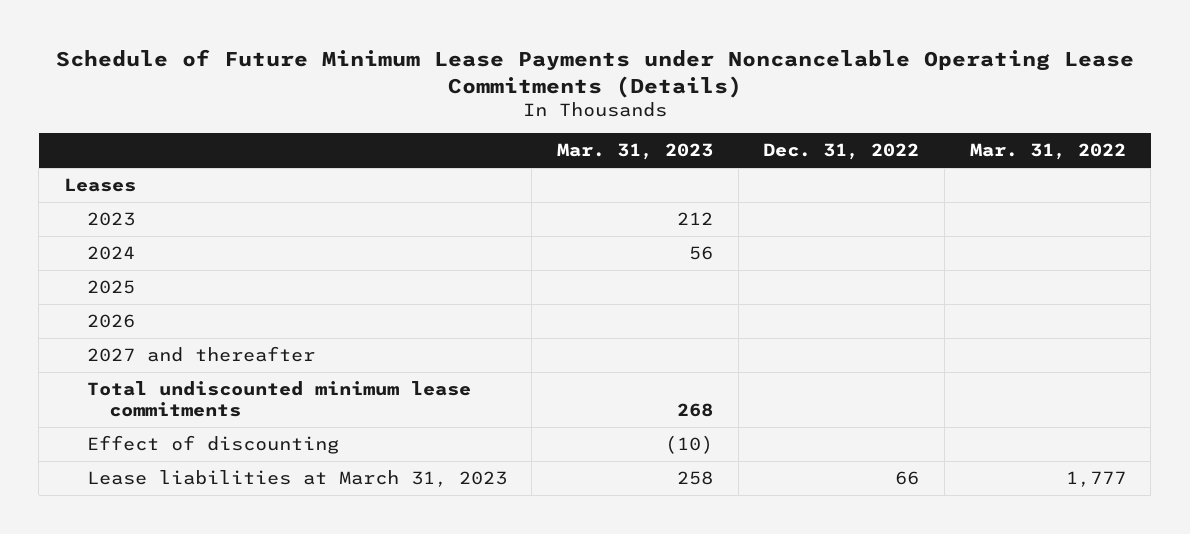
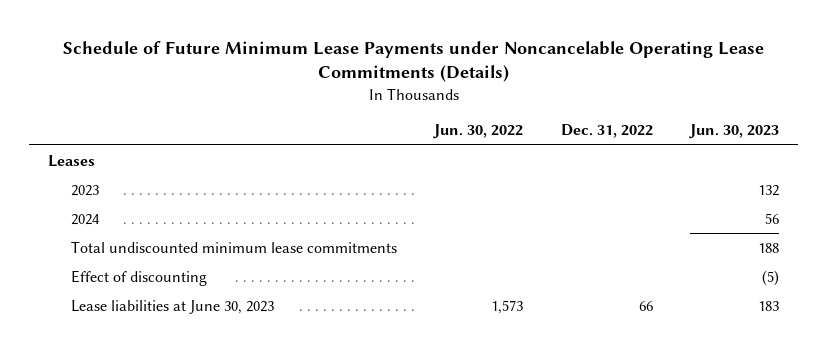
[556,143,713,161] Mar. 31, 2023 -> none
[969,143,1126,161] Mar. 31, 2022 -> none
none -> [433,124,524,140] Jun. 30, 2022
none -> [689,124,780,140] Jun. 30, 2023
[86,280,135,295] 2025 -> none
[86,314,135,329] 2026 -> none
[86,346,315,363] 2027 and thereafter -> none
[86,470,507,488] Lease liabilities at March 31, 2023 -> [70,299,274,314] Lease liabilities at June 30, 2023

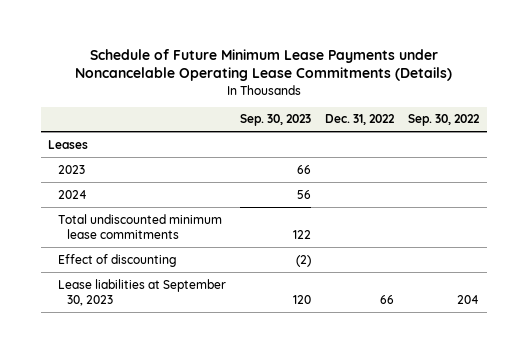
[433,124,524,140] Jun. 30, 2022 -> none
[689,124,780,140] Jun. 30, 2023 -> none
none -> [239,114,311,127] Sep. 30, 2023
none -> [408,114,481,127] Sep. 30, 2022
[70,299,274,314] Lease liabilities at June 30, 2023 -> [57,278,226,306] Lease liabilities at September 30, 2023

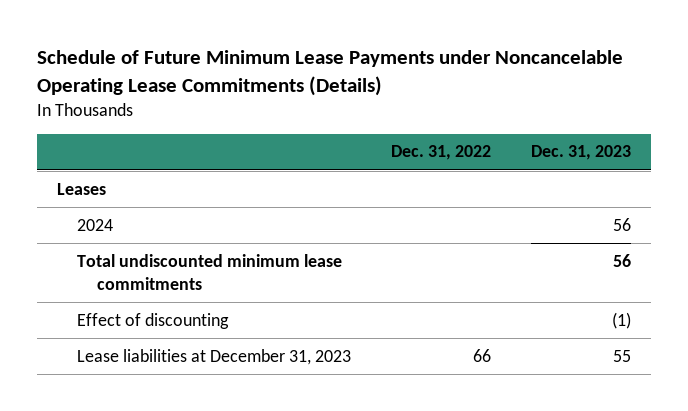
[239,114,311,127] Sep. 30, 2023 -> none
[408,114,481,127] Sep. 30, 2022 -> none
none -> [530,145,631,161] Dec. 31, 2023
[57,164,85,174] 2023 -> none
[57,278,226,306] Lease liabilities at September 30, 2023 -> [77,348,352,365] Lease liabilities at December 31, 2023

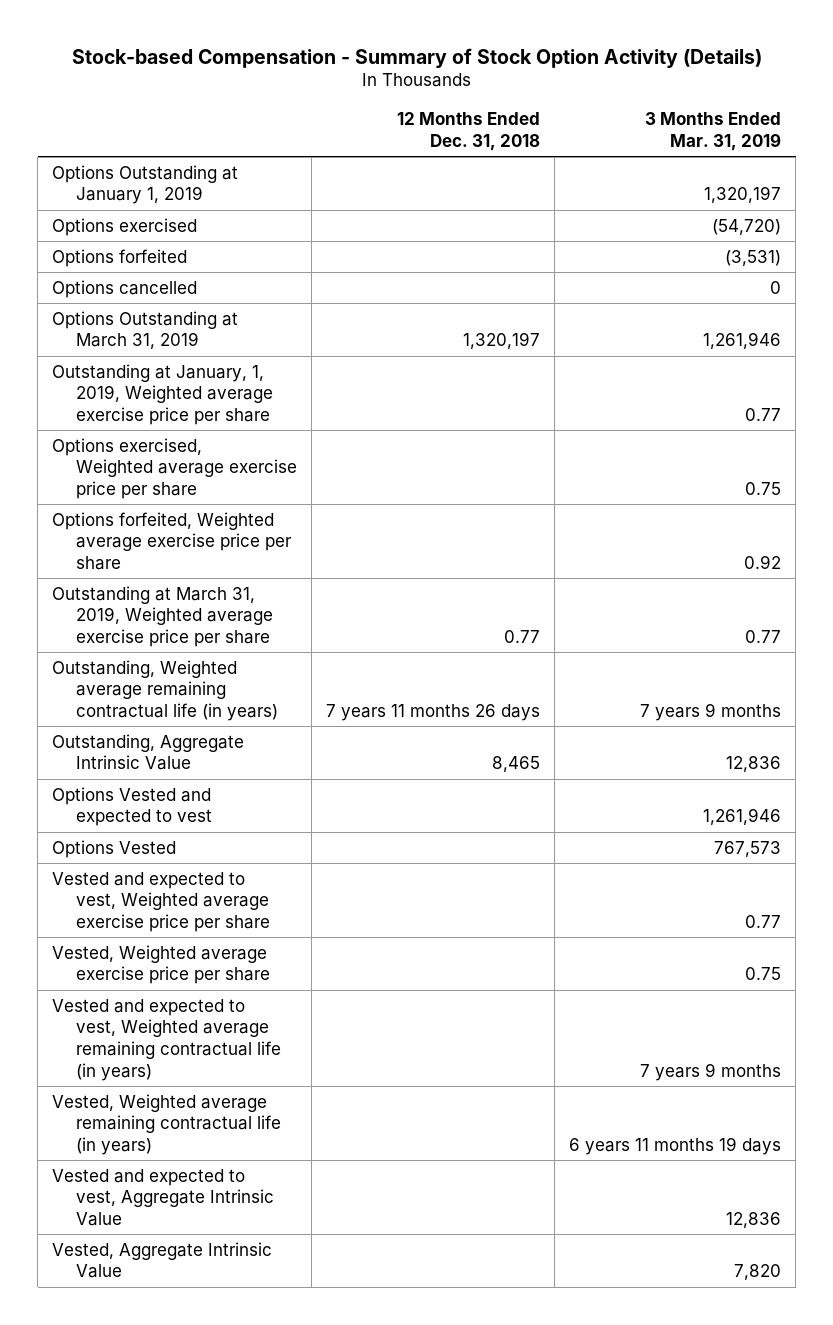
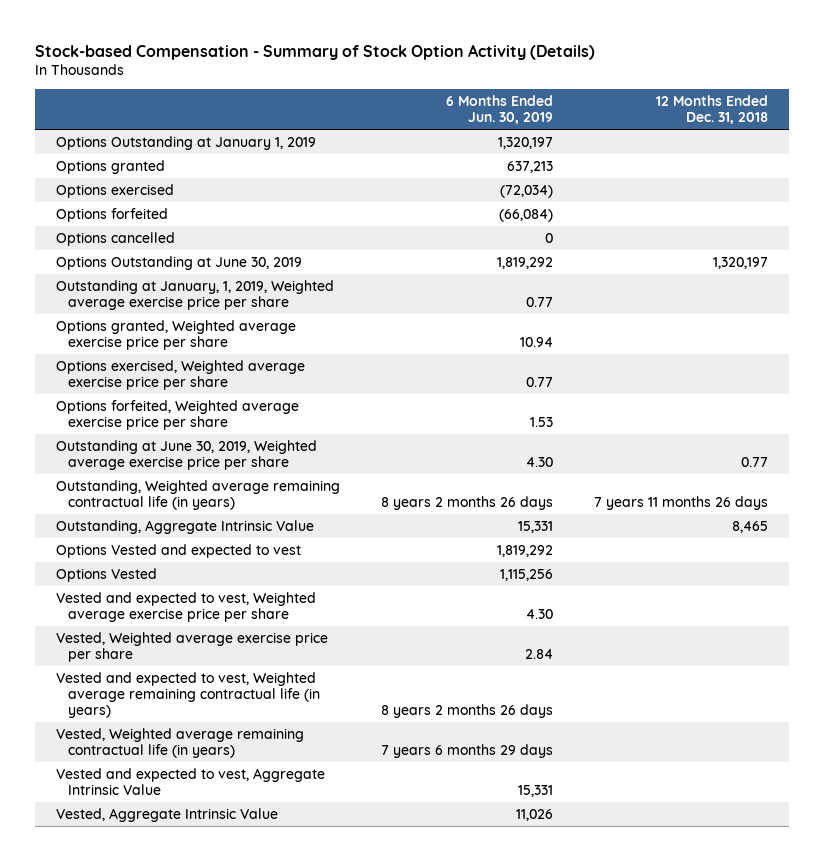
[645,111,782,151] 3 Months Ended Mar. 31, 2019 -> none
none -> [446,95,554,125] 6 Months Ended Jun. 30, 2019
none -> [55,159,165,174] Options granted
[52,310,239,350] Options Outstanding at March 31, 2019 -> [55,255,302,270] Options Outstanding at June 30, 2019
none -> [55,319,296,351] Options granted, Weighted average exercise price per share
[52,585,273,648] Outstanding at March 31, 2019, Weighted average exercise price per share -> [55,439,317,471] Outstanding at June 30, 2019, Weighted average exercise price per share

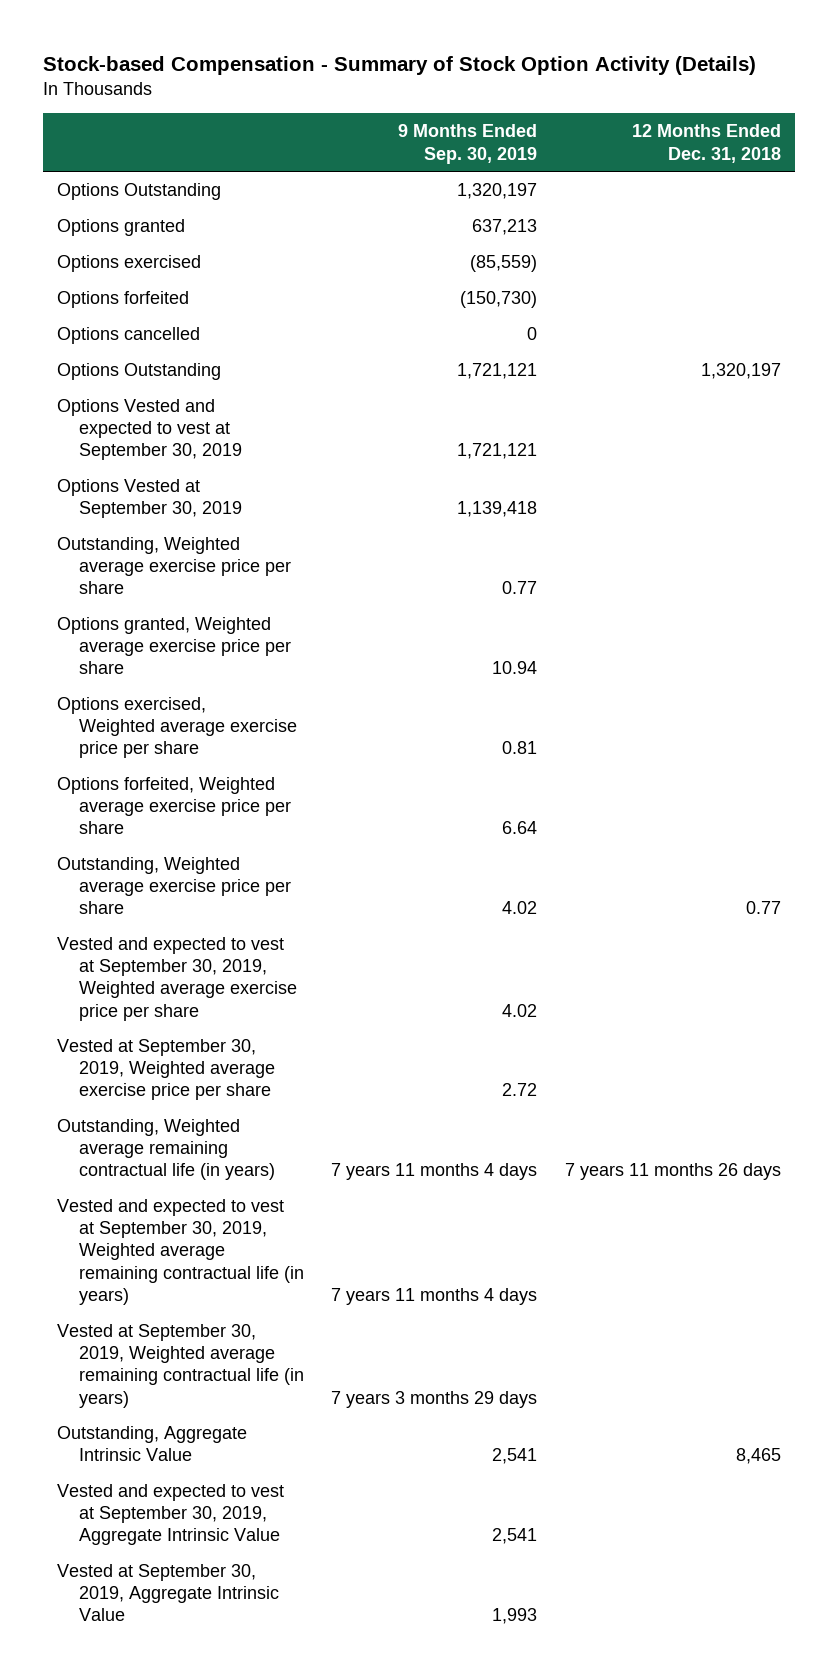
[446,95,554,125] 6 Months Ended Jun. 30, 2019 -> none
none -> [398,124,538,164] 9 Months Ended Sep. 30, 2019
[55,135,316,150] Options Outstanding at January 1, 2019 -> [56,183,221,201] Options Outstanding
[55,255,302,270] Options Outstanding at June 30, 2019 -> [56,363,221,381] Options Outstanding
none -> [56,399,242,461] Options Vested and expected to vest at September 30, 2019
none -> [56,479,242,519] Options Vested at September 30, 2019
[55,279,334,311] Outstanding at January, 1, 2019, Weighted average exercise price per share -> [56,537,291,595] Outstanding, Weighted average exercise price per share
[55,439,317,471] Outstanding at June 30, 2019, Weighted average exercise price per share -> [56,857,291,915] Outstanding, Weighted average exercise price per share
none -> [56,937,297,1021] Vested and expected to vest at September 30, 2019, Weighted average exercise price per share
none -> [56,1039,275,1101] Vested at September 30, 2019, Weighted average exercise price per share
none -> [56,1199,304,1305] Vested and expected to vest at September 30, 2019, Weighted average remaining contractual life (in years)
none -> [56,1324,304,1408] Vested at September 30, 2019, Weighted average remaining contractual life (in years)
[55,543,301,558] Options Vested and expected to vest -> none
[55,567,157,582] Options Vested -> none
[55,591,316,623] Vested and expected to vest, Weighted average exercise price per share -> none
[55,631,328,663] Vested, Weighted average exercise price per share -> none
[55,671,321,719] Vested and expected to vest, Weighted average remaining contractual life (in years) -> none
[55,727,304,759] Vested, Weighted average remaining contractual life (in years) -> none
[55,767,325,796] Vested and expected to vest, Aggregate Intrinsic Value -> [56,1484,284,1546] Vested and expected to vest at September 30, 2019, Aggregate Intrinsic Value
[55,807,278,822] Vested, Aggregate Intrinsic Value -> [56,1564,279,1622] Vested at September 30, 2019, Aggregate Intrinsic Value

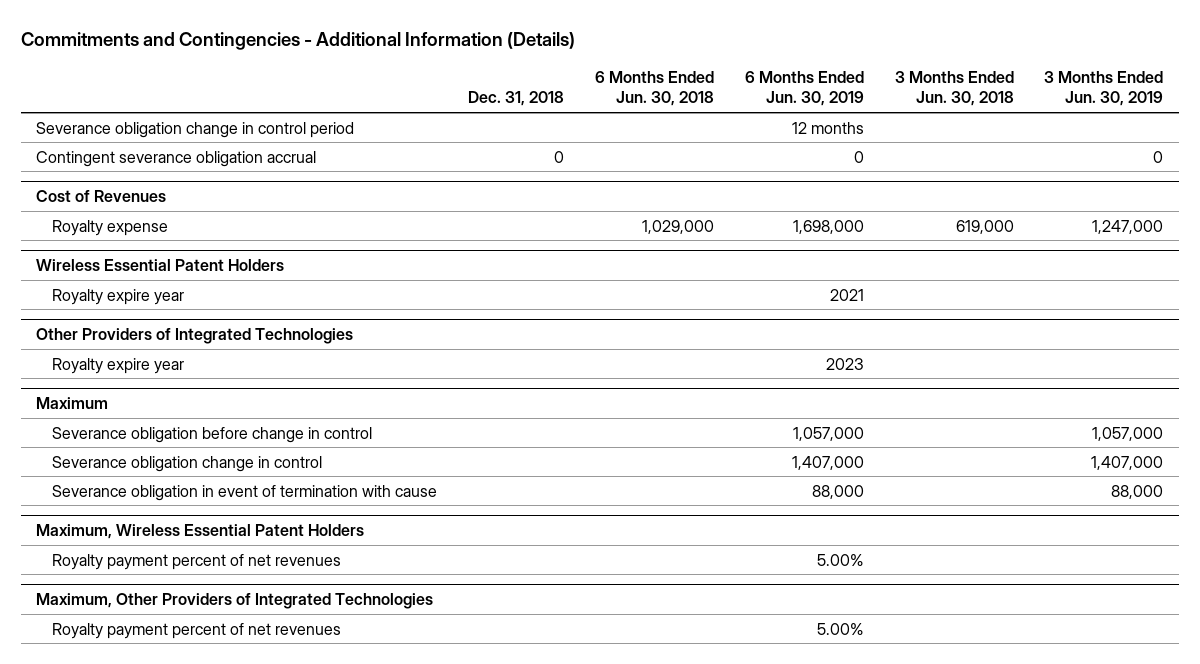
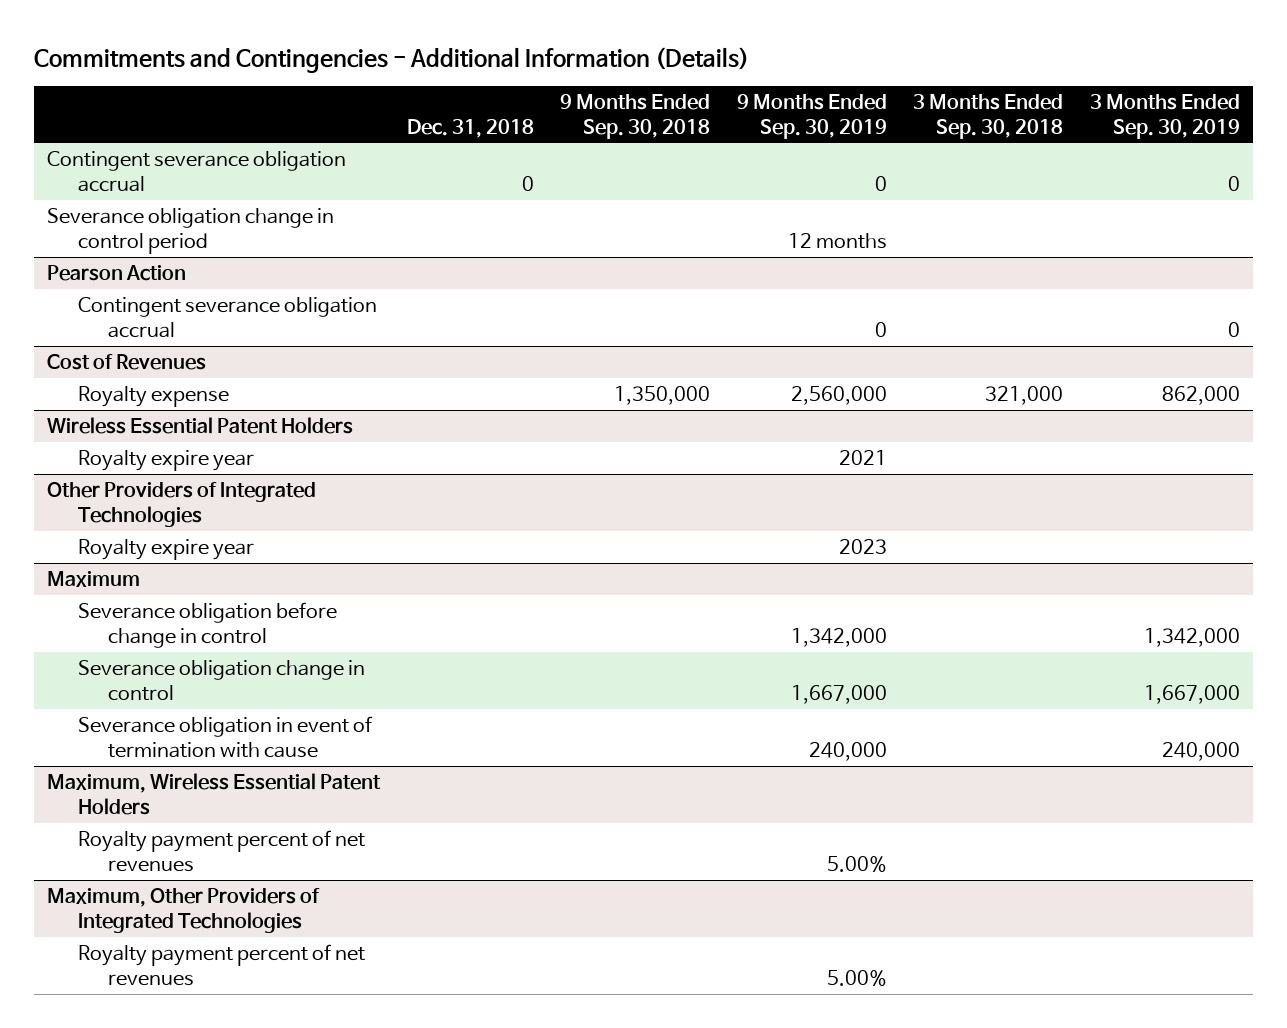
[594,70,714,107] 6 Months Ended Jun. 30, 2018 -> none
[744,70,864,107] 6 Months Ended Jun. 30, 2019 -> none
[894,70,1014,107] 3 Months Ended Jun. 30, 2018 -> none
[1044,70,1164,107] 3 Months Ended Jun. 30, 2019 -> none
none -> [560,94,711,139] 9 Months Ended Sep. 30, 2018
none -> [736,94,887,139] 9 Months Ended Sep. 30, 2019
none -> [913,94,1064,139] 3 Months Ended Sep. 30, 2018
none -> [1089,94,1240,139] 3 Months Ended Sep. 30, 2019
[36,121,355,138] Severance obligation change in control period -> [47,208,335,254] Severance obligation change in control period
none -> [47,265,187,282] Pearson Action
none -> [77,297,377,338] Contingent severance obligation accrual

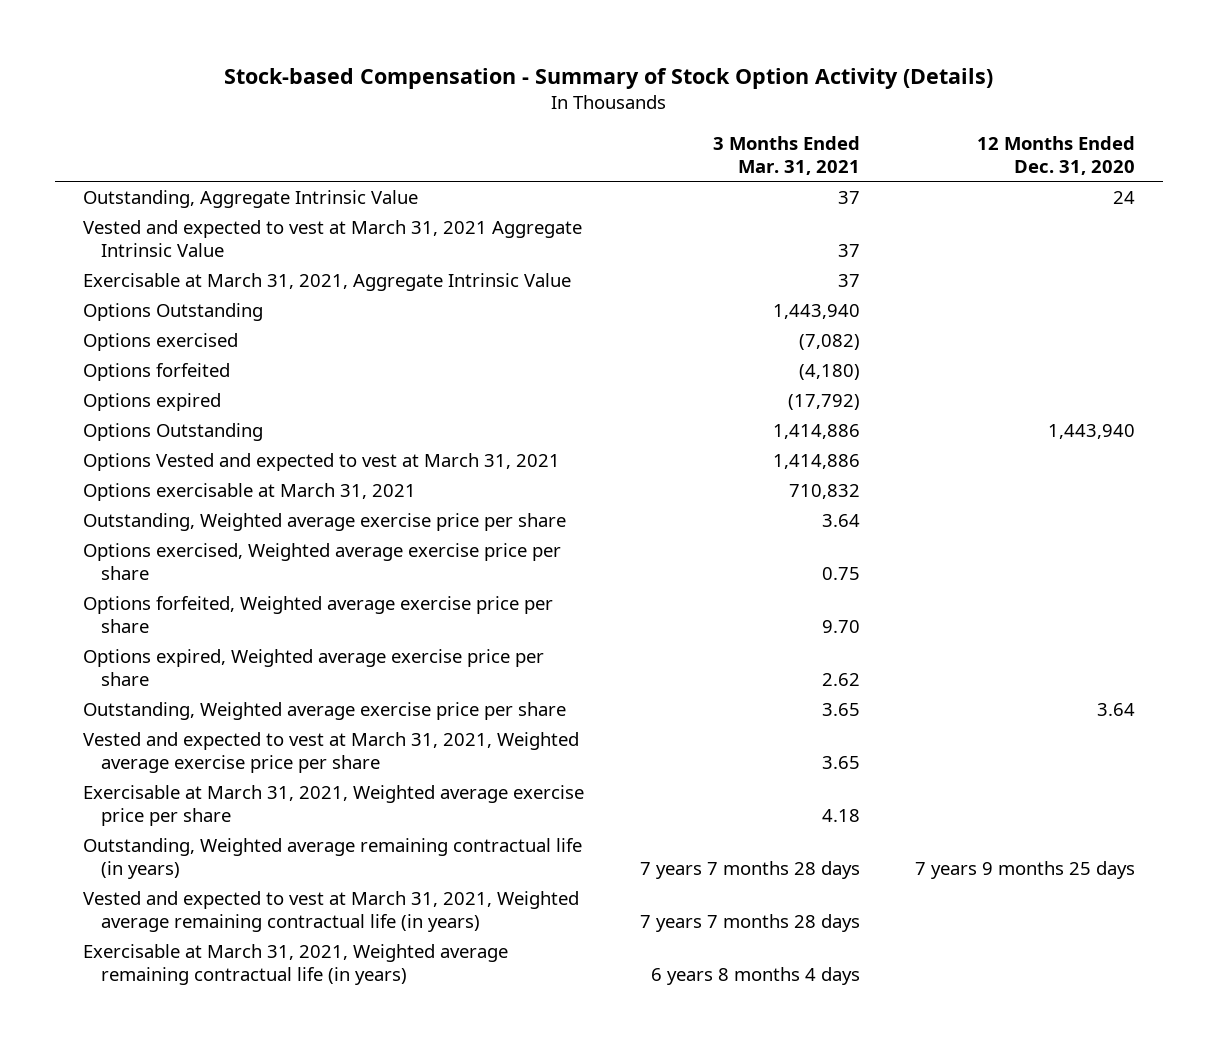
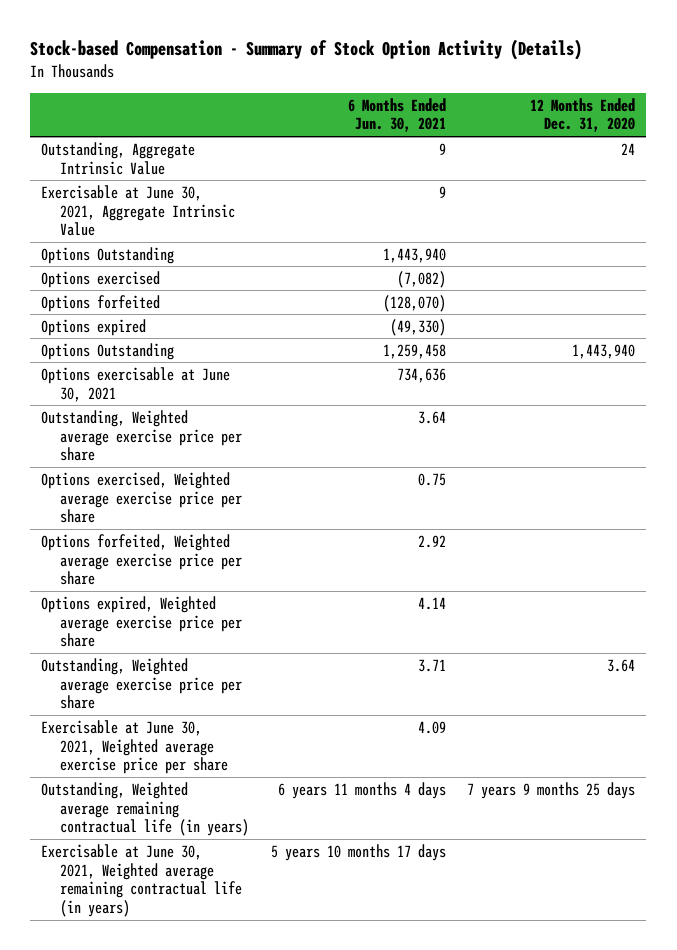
[712,135,860,176] 3 Months Ended Mar. 31, 2021 -> none
none -> [347,97,446,133] 6 Months Ended Jun. 30, 2021
[83,219,583,258] Vested and expected to vest at March 31, 2021 Aggregate Intrinsic Value -> none
[83,272,572,291] Exercisable at March 31, 2021, Aggregate Intrinsic Value -> [41,184,235,237] Exercisable at June 30, 2021, Aggregate Intrinsic Value
[83,452,561,471] Options Vested and expected to vest at March 31, 2021 -> none
[83,482,417,501] Options exercisable at March 31, 2021 -> [41,366,231,402] Options exercisable at June 30, 2021
[83,731,580,774] Vested and expected to vest at March 31, 2021, Weighted average exercise price per share -> none
[83,784,585,827] Exercisable at March 31, 2021, Weighted average exercise price per share -> [41,719,228,775] Exercisable at June 30, 2021, Weighted average exercise price per share
[83,890,580,933] Vested and expected to vest at March 31, 2021, Weighted average remaining contractual life (in years) -> none
[83,943,509,986] Exercisable at March 31, 2021, Weighted average remaining contractual life (in years) -> [41,843,242,918] Exercisable at June 30, 2021, Weighted average remaining contractual life (in years)

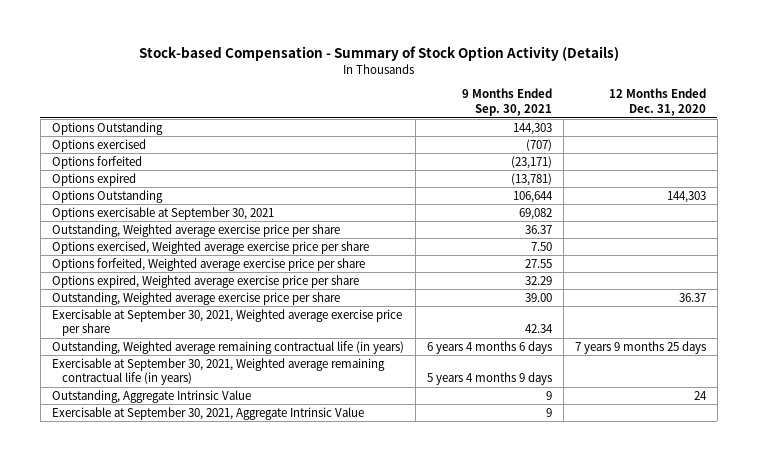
[347,97,446,133] 6 Months Ended Jun. 30, 2021 -> none
none -> [461,88,552,117] 9 Months Ended Sep. 30, 2021
[41,184,235,237] Exercisable at June 30, 2021, Aggregate Intrinsic Value -> none
[572,343,636,359] 1,443,940 -> [666,190,706,203] 144,303
[41,366,231,402] Options exercisable at June 30, 2021 -> [51,206,274,220] Options exercisable at September 30, 2021
[607,658,636,672] 3.64 -> [678,292,706,302] 36.37
[41,719,228,775] Exercisable at June 30, 2021, Weighted average exercise price per share -> [51,308,402,337] Exercisable at September 30, 2021, Weighted average exercise price per share
[41,843,242,918] Exercisable at June 30, 2021, Weighted average remaining contractual life (in years) -> [51,357,385,386] Exercisable at September 30, 2021, Weighted average remaining contractual life (in years)
[41,141,196,175] Outstanding, Aggregate Intrinsic Value -> [51,389,251,403] Outstanding, Aggregate Intrinsic Value
none -> [51,406,364,420] Exercisable at September 30, 2021, Aggregate Intrinsic Value

